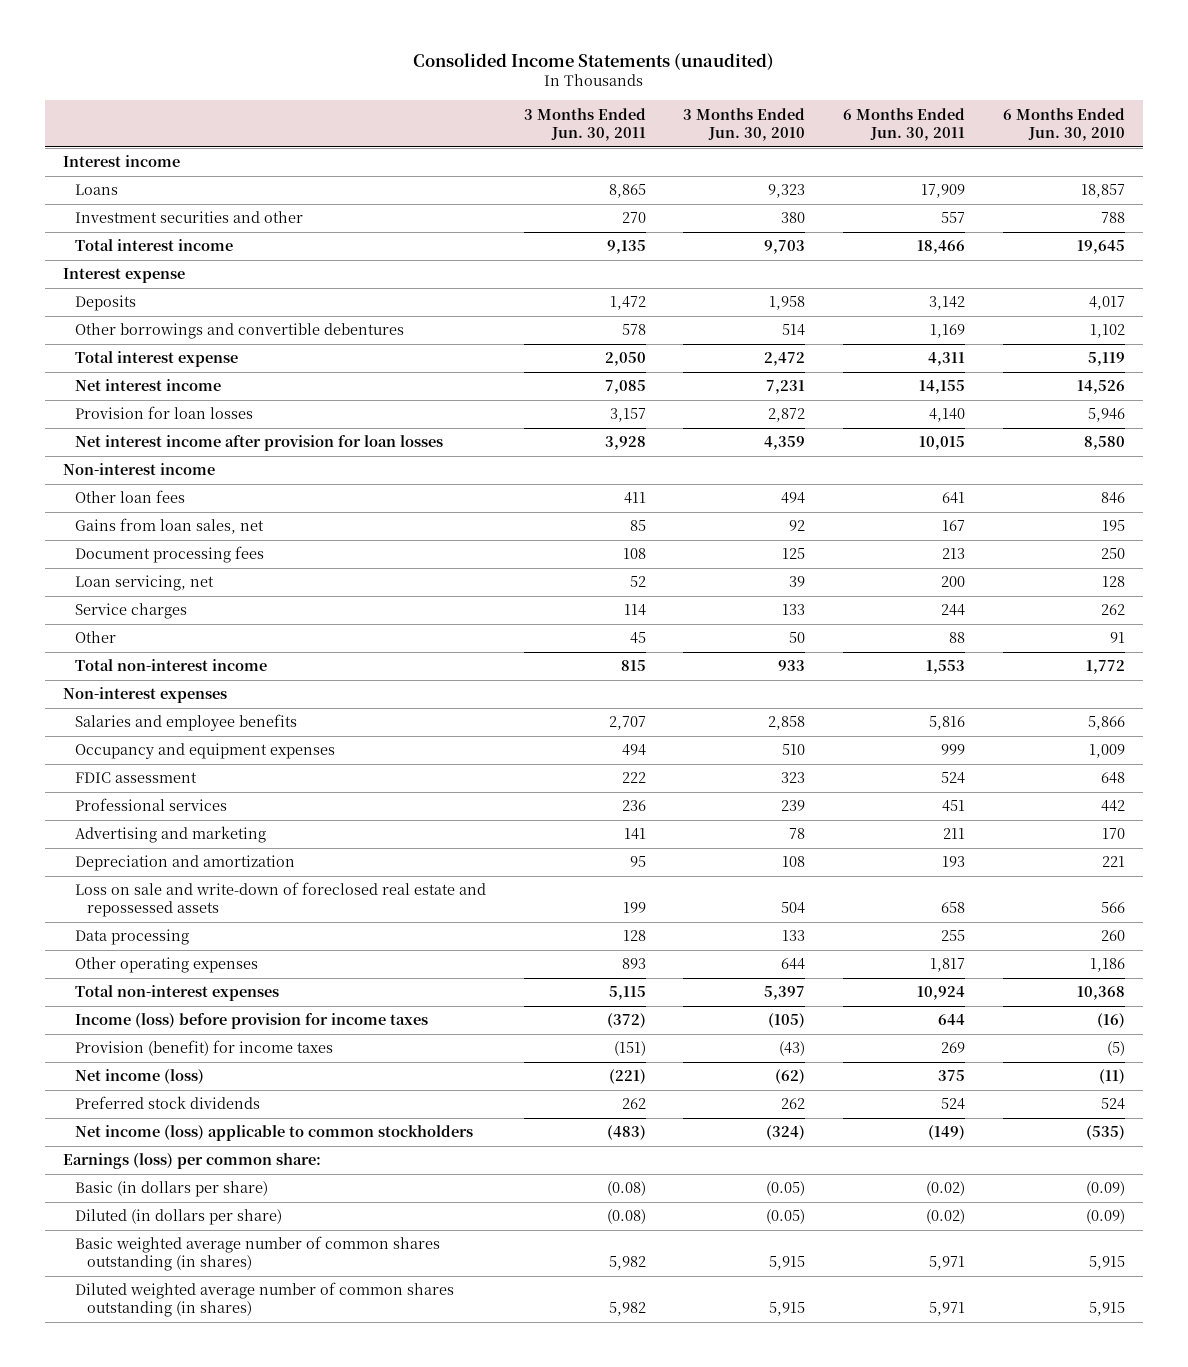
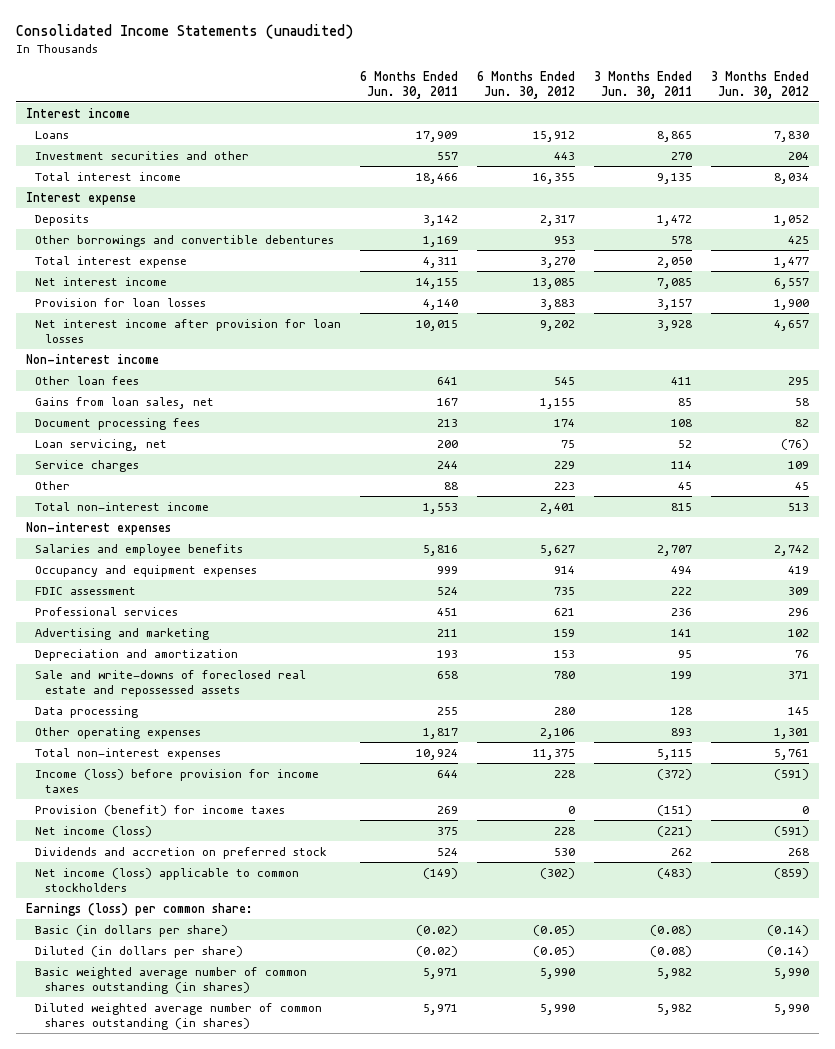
[413,52,775,70] Consolided Income Statements (unaudited) -> [16,23,354,39] Consolidated Income Statements (unaudited)
[683,107,806,141] 3 Months Ended Jun. 30, 2010 -> none
[1002,107,1125,141] 6 Months Ended Jun. 30, 2010 -> none
none -> [477,70,576,99] 6 Months Ended Jun. 30, 2012
none -> [711,70,810,99] 3 Months Ended Jun. 30, 2012
[75,882,487,918] Loss on sale and write-down of foreclosed real estate and repossessed assets -> [35,670,307,697] Sale and write-downs of foreclosed real estate and repossessed assets
[75,1096,261,1110] Preferred stock dividends -> [35,847,328,860] Dividends and accretion on preferred stock

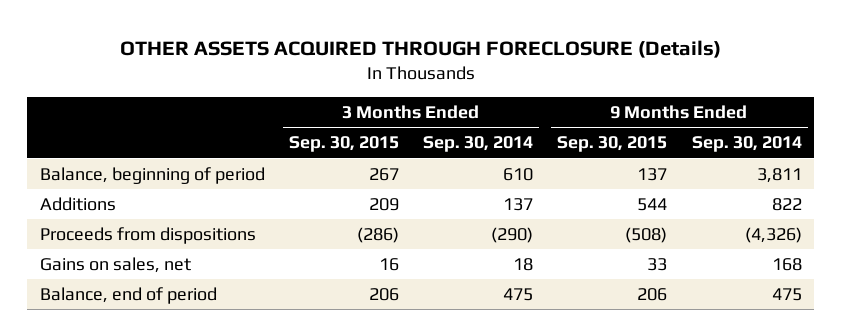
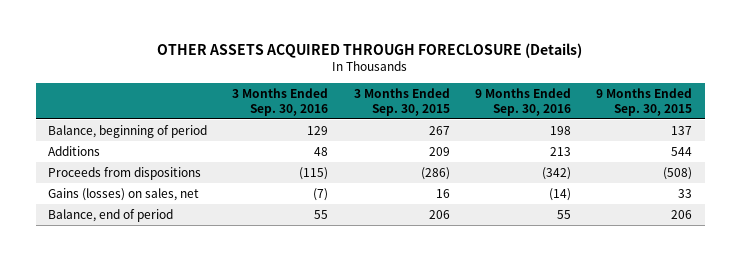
[423,136,534,153] Sep. 30, 2014 -> none
[691,136,802,153] Sep. 30, 2014 -> none
none -> [232,88,329,116] 3 Months Ended Sep. 30, 2016
none -> [474,88,571,116] 9 Months Ended Sep. 30, 2016
[39,256,191,273] Gains on sales, net -> [48,187,200,201] Gains (losses) on sales, net

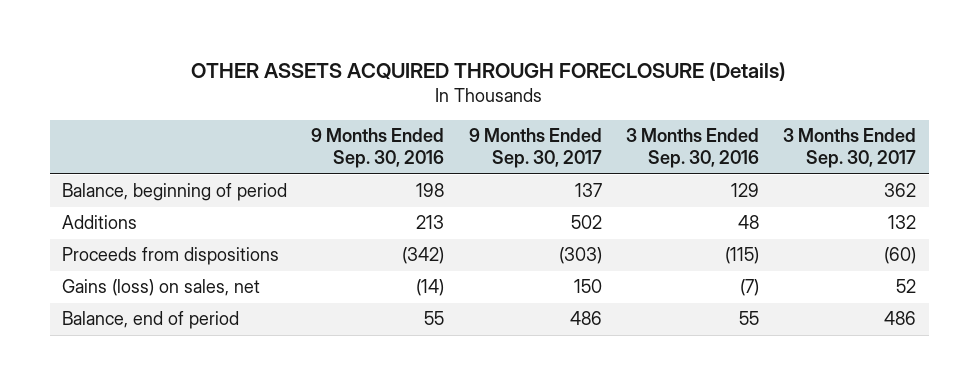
[353,88,450,116] 3 Months Ended Sep. 30, 2015 -> none
[596,88,693,116] 9 Months Ended Sep. 30, 2015 -> none
none -> [468,127,602,169] 9 Months Ended Sep. 30, 2017
none -> [783,127,917,169] 3 Months Ended Sep. 30, 2017
[48,187,200,201] Gains (losses) on sales, net -> [62,279,261,297] Gains (loss) on sales, net

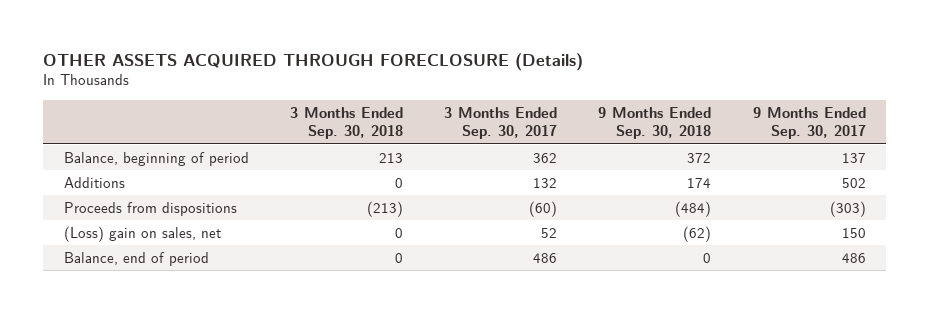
[311,127,445,169] 9 Months Ended Sep. 30, 2016 -> none
[626,127,760,169] 3 Months Ended Sep. 30, 2016 -> none
none -> [289,106,403,140] 3 Months Ended Sep. 30, 2018
none -> [598,106,712,140] 9 Months Ended Sep. 30, 2018
[62,279,261,297] Gains (loss) on sales, net -> [63,225,221,242] (Loss) gain on sales, net

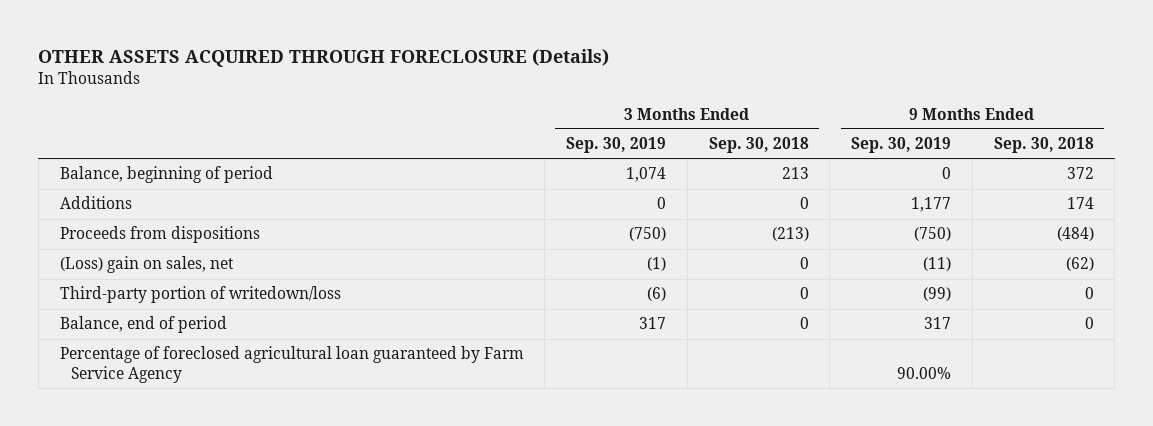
[444,106,558,140] 3 Months Ended Sep. 30, 2017 -> none
[752,106,866,140] 9 Months Ended Sep. 30, 2017 -> none
none -> [566,137,667,154] Sep. 30, 2019
none -> [851,137,952,154] Sep. 30, 2019
none -> [59,286,341,304] Third-party portion of writedown/loss
none -> [59,346,524,383] Percentage of foreclosed agricultural loan guaranteed by Farm Service Agency

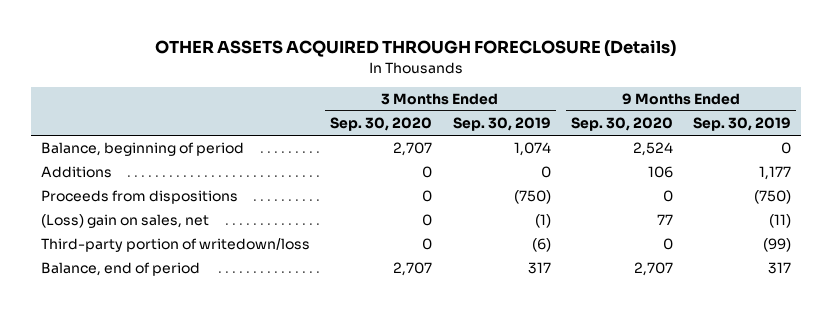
[708,137,809,154] Sep. 30, 2018 -> none
[993,137,1094,154] Sep. 30, 2018 -> none
none -> [330,117,433,132] Sep. 30, 2020
none -> [570,117,673,132] Sep. 30, 2020
[59,346,524,383] Percentage of foreclosed agricultural loan guaranteed by Farm Service Agency -> none

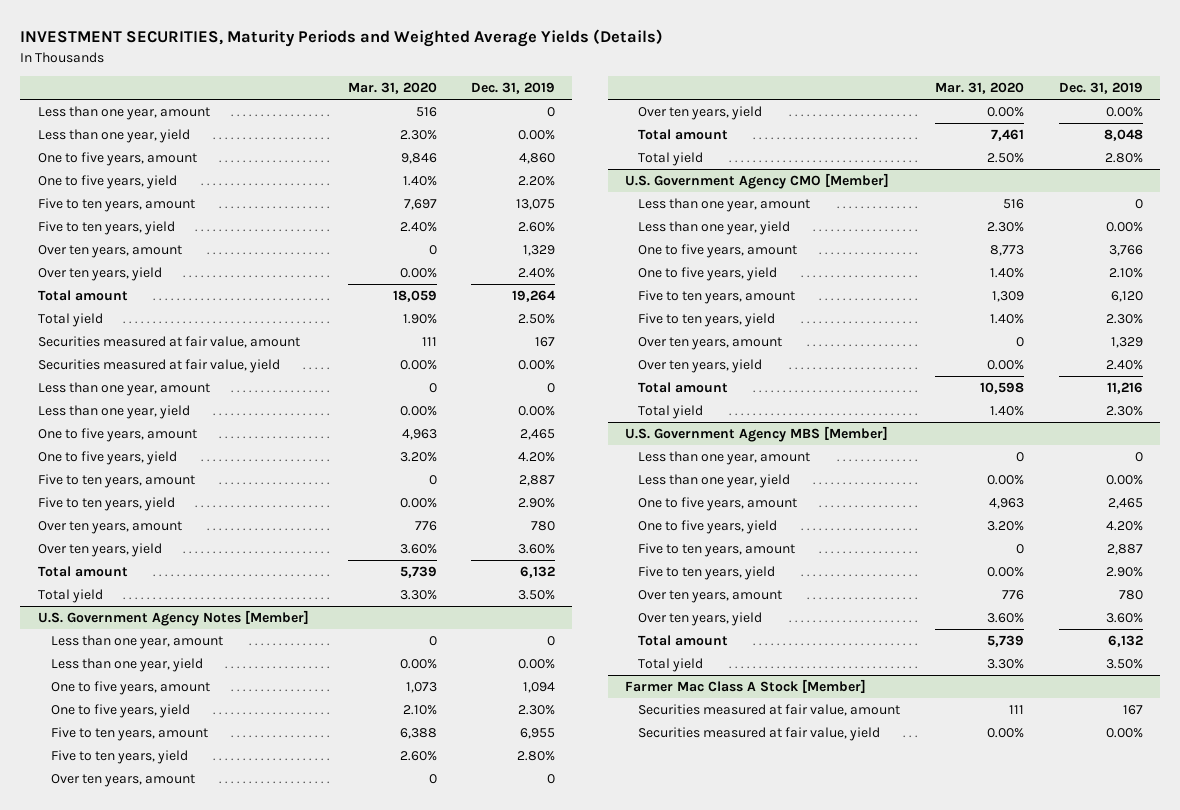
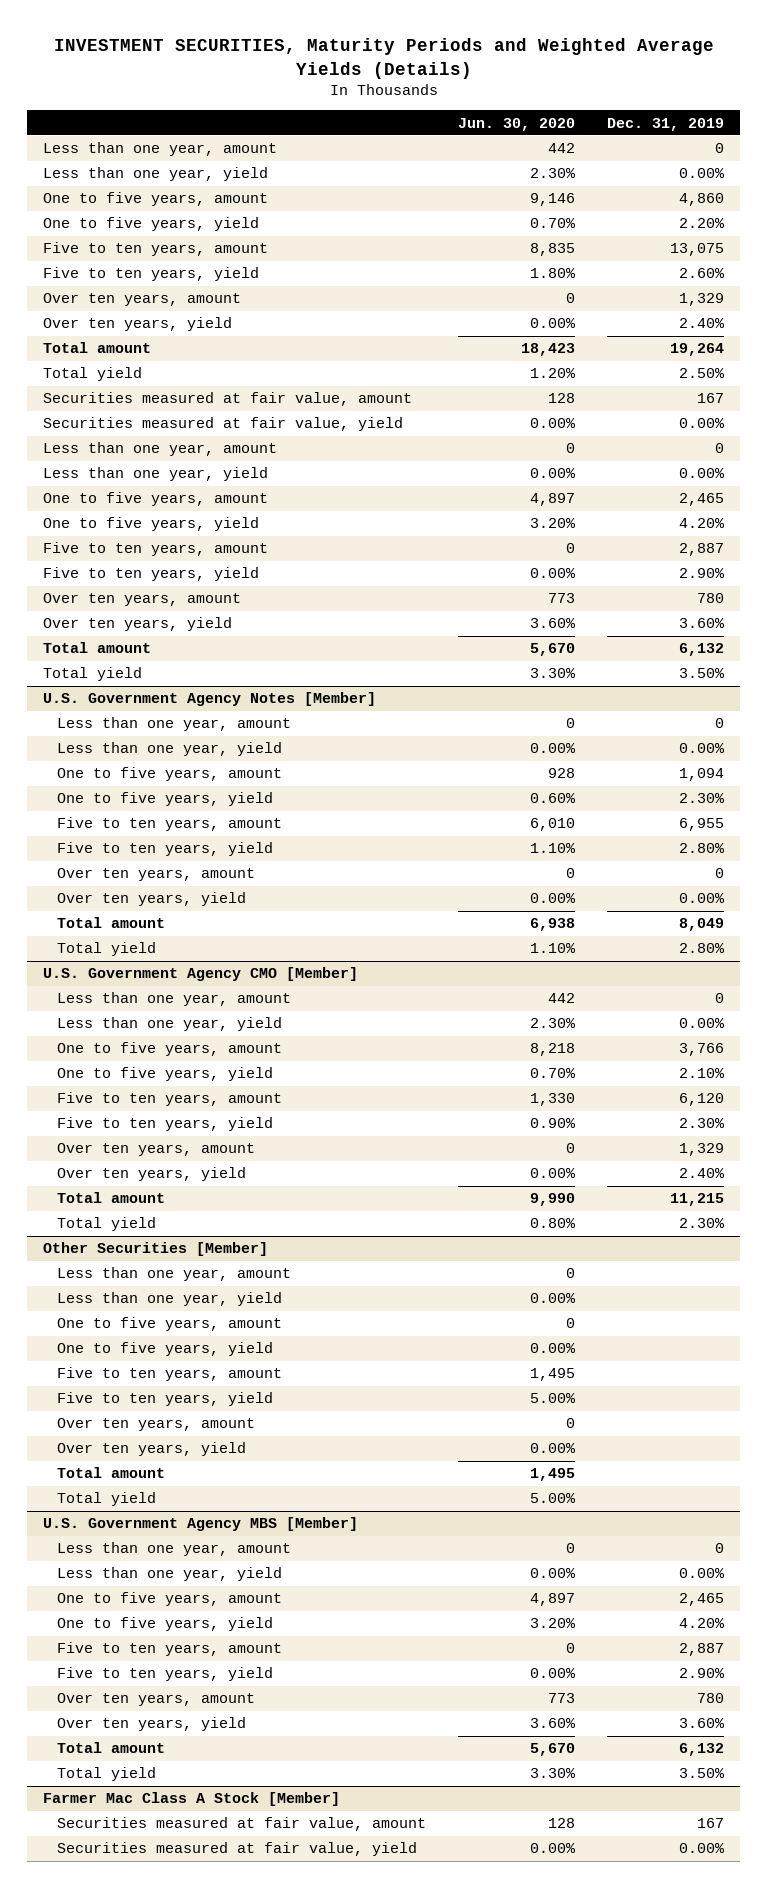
[347,81,437,94] Mar. 31, 2020 -> none
none -> [458,117,576,131] Jun. 30, 2020
[1103,129,1143,142] 8,048 -> [678,918,724,932] 8,049
[1106,382,1143,395] 11,216 -> [669,1193,724,1207] 11,215
none -> [43,1242,269,1257] Other Securities [Member]
none -> [57,1267,292,1282] Less than one year, amount
none -> [57,1292,283,1307] Less than one year, yield
none -> [57,1317,283,1332] One to five years, amount
none -> [57,1342,274,1357] One to five years, yield
none -> [57,1367,283,1382] Five to ten years, amount
none -> [57,1392,274,1407] Five to ten years, yield
none -> [57,1418,256,1432] Over ten years, amount
none -> [57,1442,247,1457] Over ten years, yield
none -> [57,1467,166,1479] Total amount
none -> [57,1492,157,1507] Total yield

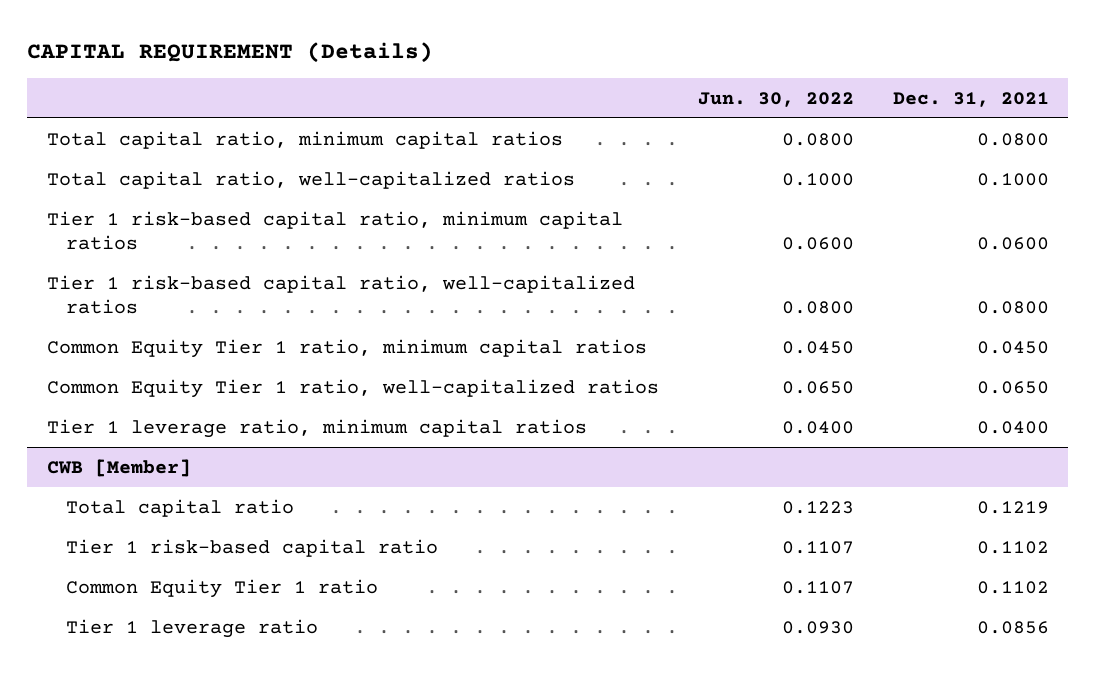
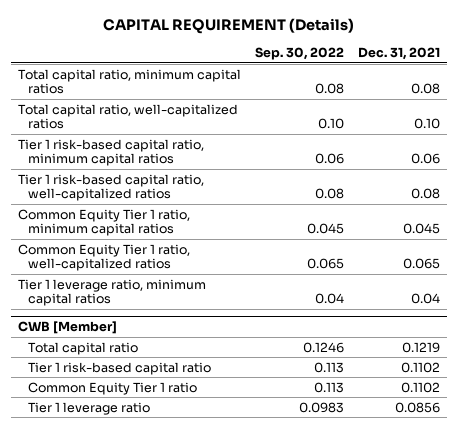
[697,91,854,107] Jun. 30, 2022 -> none
none -> [254,47,344,61] Sep. 30, 2022
[976,132,1049,146] 0.0800 -> [411,83,441,95] 0.08
[976,172,1049,186] 0.1000 -> [414,118,441,130] 0.10
[976,236,1049,250] 0.0600 -> [411,153,441,165] 0.06
[976,300,1049,314] 0.0800 -> [411,188,441,200] 0.08
[976,340,1049,354] 0.0450 -> [403,223,441,235] 0.045
[976,380,1049,394] 0.0650 -> [403,258,441,270] 0.065
[976,420,1049,434] 0.0400 -> [411,293,441,305] 0.04

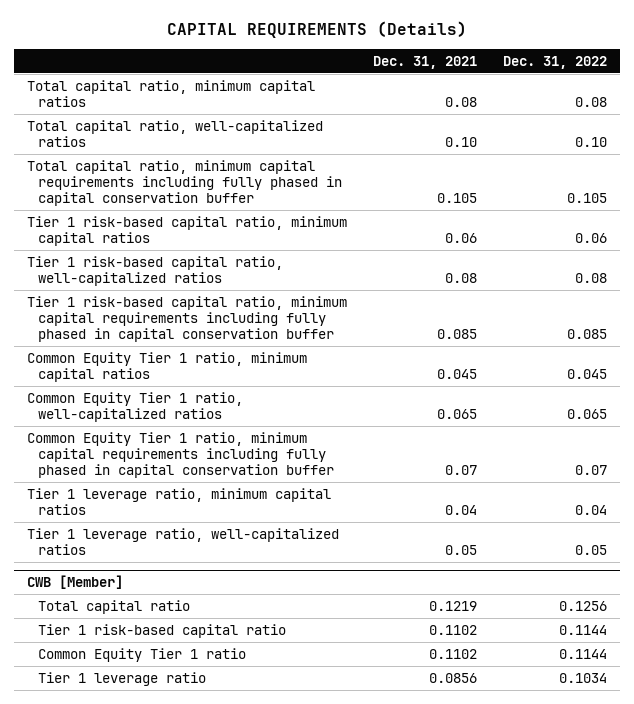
[102,18,354,35] CAPITAL REQUIREMENT (Details) -> [166,21,467,39] CAPITAL REQUIREMENTS (Details)
[254,47,344,61] Sep. 30, 2022 -> none
none -> [502,55,607,69] Dec. 31, 2022
none -> [27,159,343,206] Total capital ratio, minimum capital requirements including fully phased in capital conservation buffer
none -> [27,295,348,342] Tier 1 risk-based capital ratio, minimum capital requirements including fully phased in capital conservation buffer
none -> [27,431,335,478] Common Equity Tier 1 ratio, minimum capital requirements including fully phased in capital conservation buffer
none -> [27,527,340,555] Tier 1 leverage ratio, well-capitalized ratios

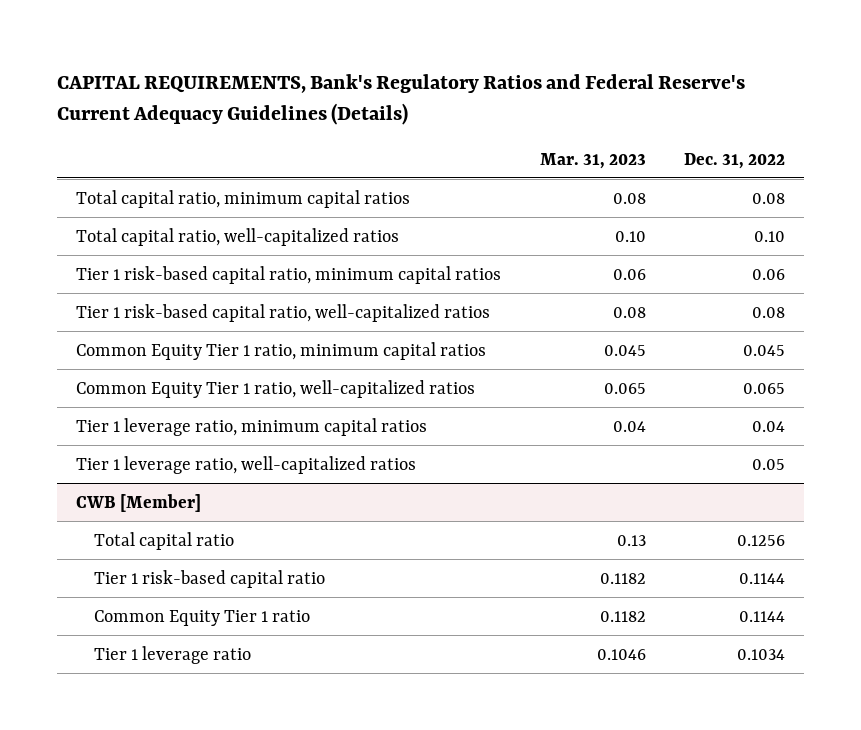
[166,21,467,39] CAPITAL REQUIREMENTS (Details) -> [57,73,746,125] CAPITAL REQUIREMENTS, Bank's Regulatory Ratios and Federal Reserve's Current Adequacy Guidelines (Details)
[372,55,477,69] Dec. 31, 2021 -> none
none -> [539,152,646,169] Mar. 31, 2023
[27,159,343,206] Total capital ratio, minimum capital requirements including fully phased in capital conservation buffer -> none
[27,295,348,342] Tier 1 risk-based capital ratio, minimum capital requirements including fully phased in capital conservation buffer -> none
[27,431,335,478] Common Equity Tier 1 ratio, minimum capital requirements including fully phased in capital conservation buffer -> none

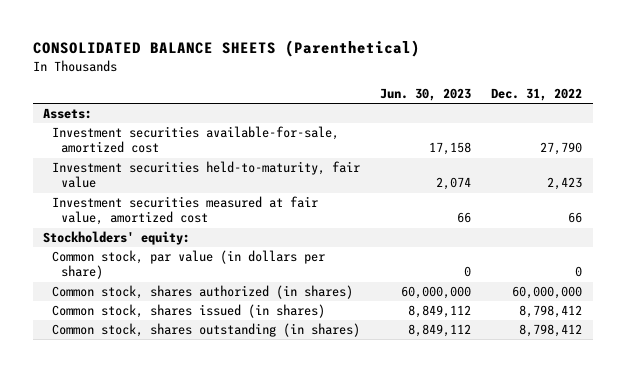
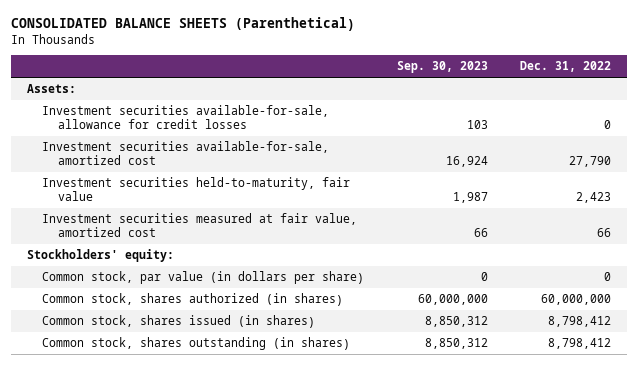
[380,88,472,102] Jun. 30, 2023 -> none
none -> [396,61,488,74] Sep. 30, 2023
none -> [42,105,330,129] Investment securities available-for-sale, allowance for credit losses

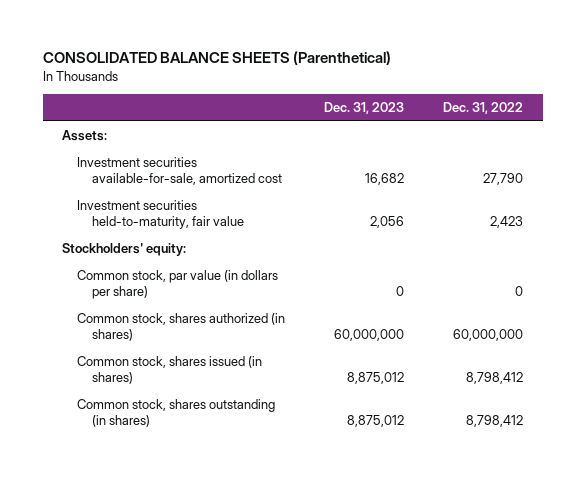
[396,61,488,74] Sep. 30, 2023 -> none
none -> [324,102,405,115] Dec. 31, 2023
[42,105,330,129] Investment securities available-for-sale, allowance for credit losses -> none
[42,213,358,237] Investment securities measured at fair value, amortized cost -> none

